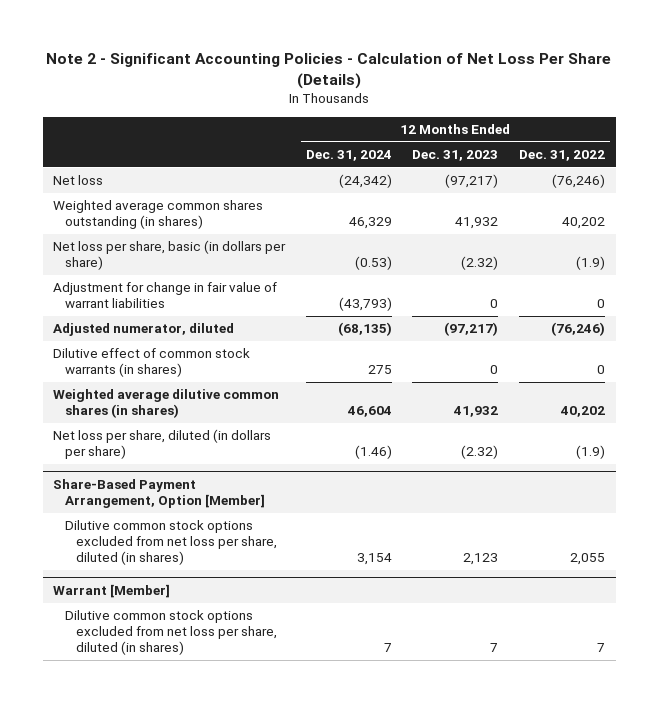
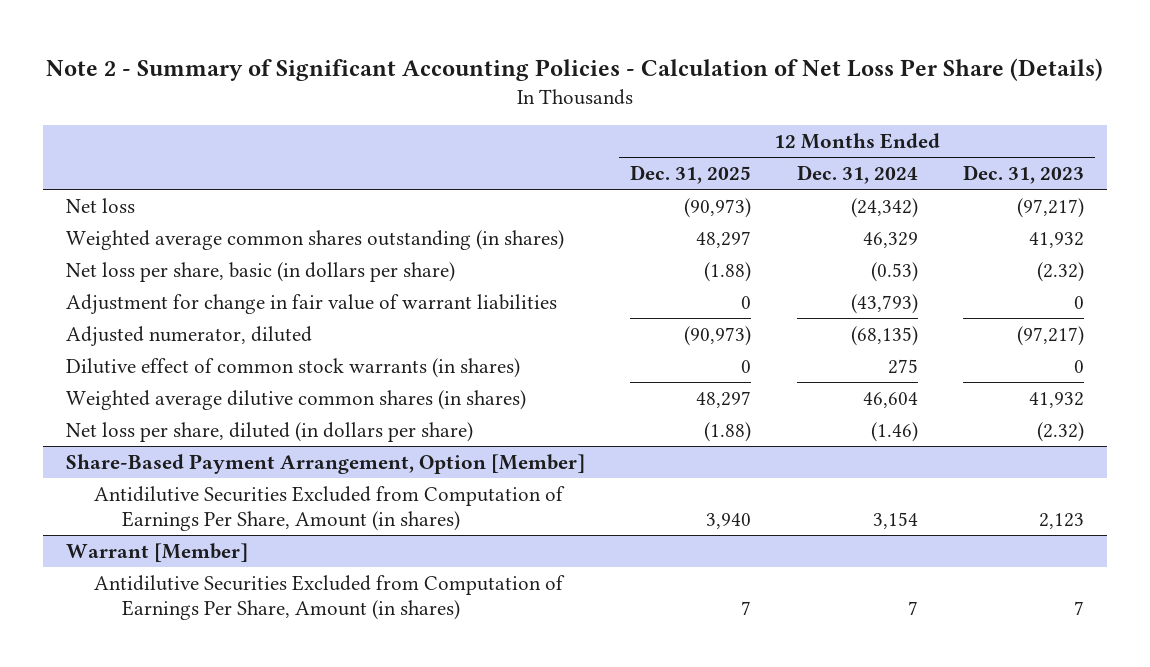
[46,52,612,89] Note 2 - Significant Accounting Policies - Calculation of Net Loss Per Share (Details) -> [45,57,1103,81] Note 2 - Summary of Significant Accounting Policies - Calculation of Net Loss Per Share (Details)
[519,150,606,162] Dec. 31, 2022 -> none
none -> [630,164,752,184] Dec. 31, 2025
[64,520,278,566] Dilutive common stock options excluded from net loss per share, diluted (in shares) -> [94,485,566,532] Antidilutive Securities Excluded from Computation of Earnings Per Share, Amount (in shares)
[64,610,278,656] Dilutive common stock options excluded from net loss per share, diluted (in shares) -> [94,574,566,621] Antidilutive Securities Excluded from Computation of Earnings Per Share, Amount (in shares)

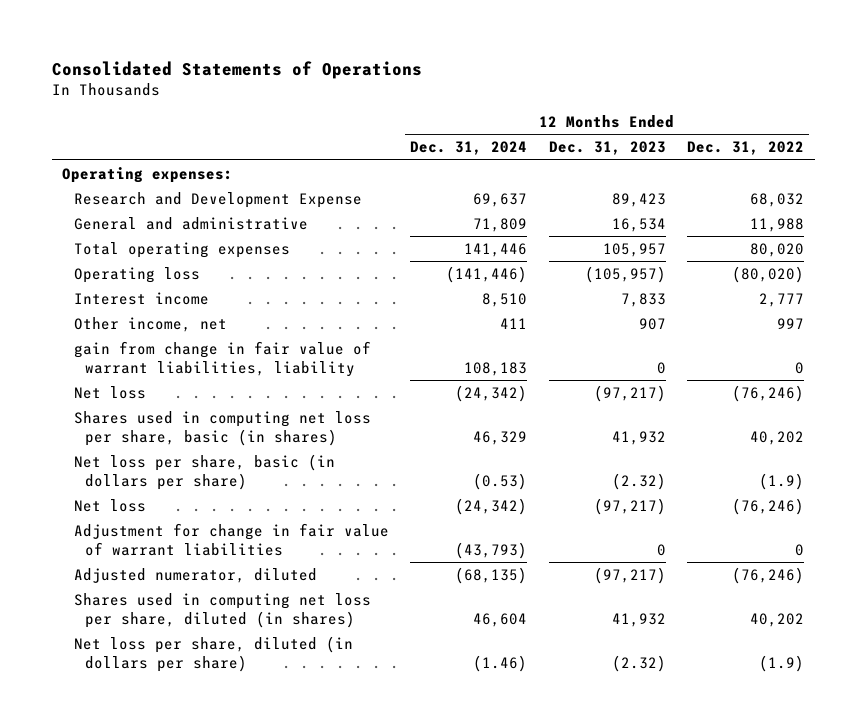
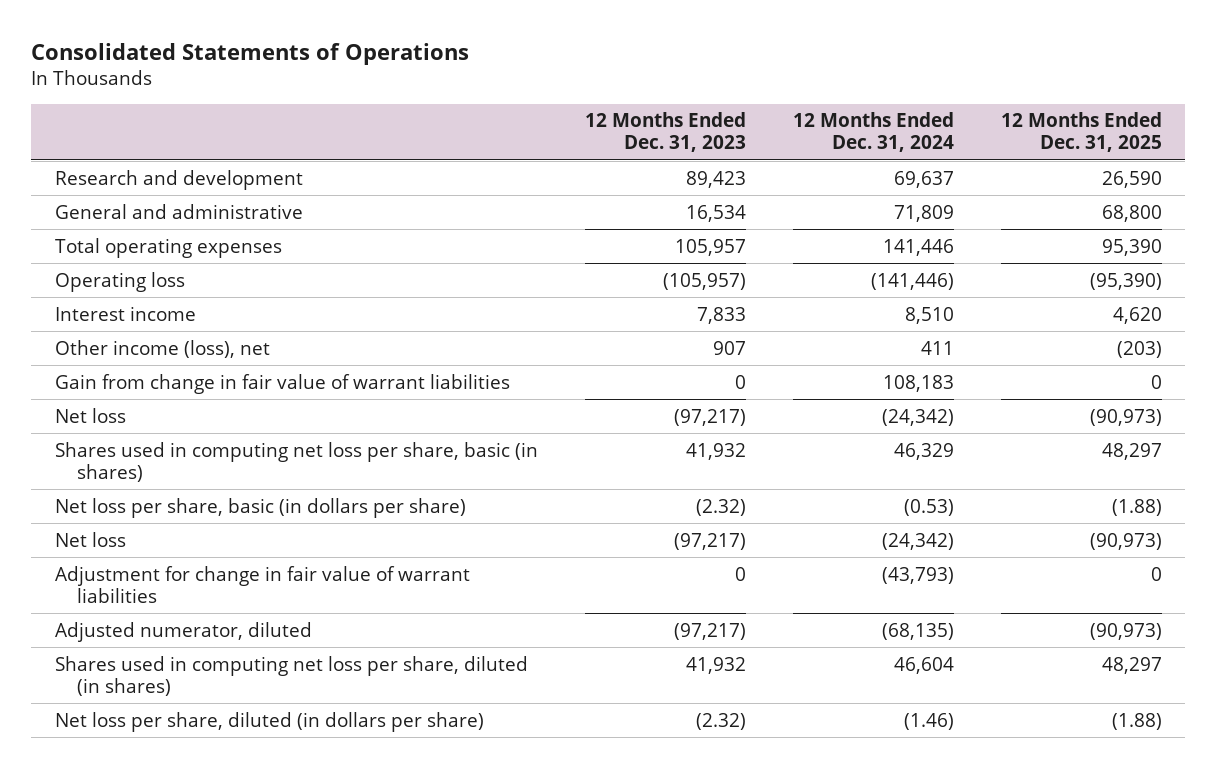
[686,141,804,156] Dec. 31, 2022 -> none
none -> [1000,112,1162,153] 12 Months Ended Dec. 31, 2025
[62,166,234,183] Operating expenses: -> none
[73,191,362,208] Research and Development Expense -> [54,169,303,190] Research and development
[73,316,227,332] Other income, net -> [54,339,270,358] Other income (loss), net
[73,340,371,377] gain from change in fair value of warrant liabilities, liability -> [54,373,510,394] Gain from change in fair value of warrant liabilities

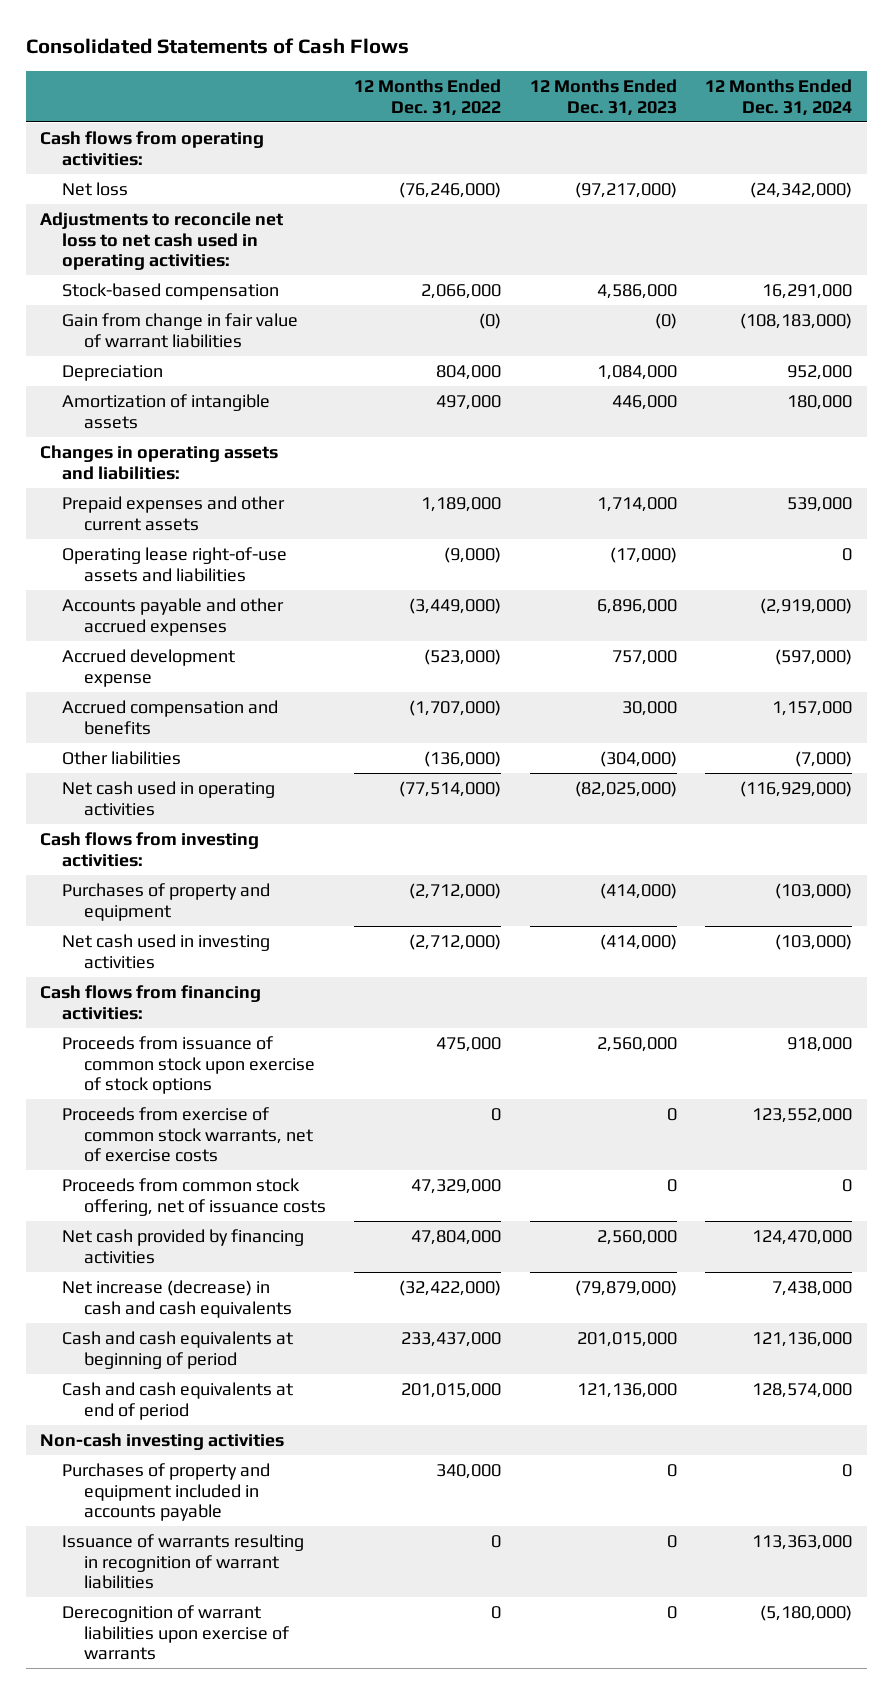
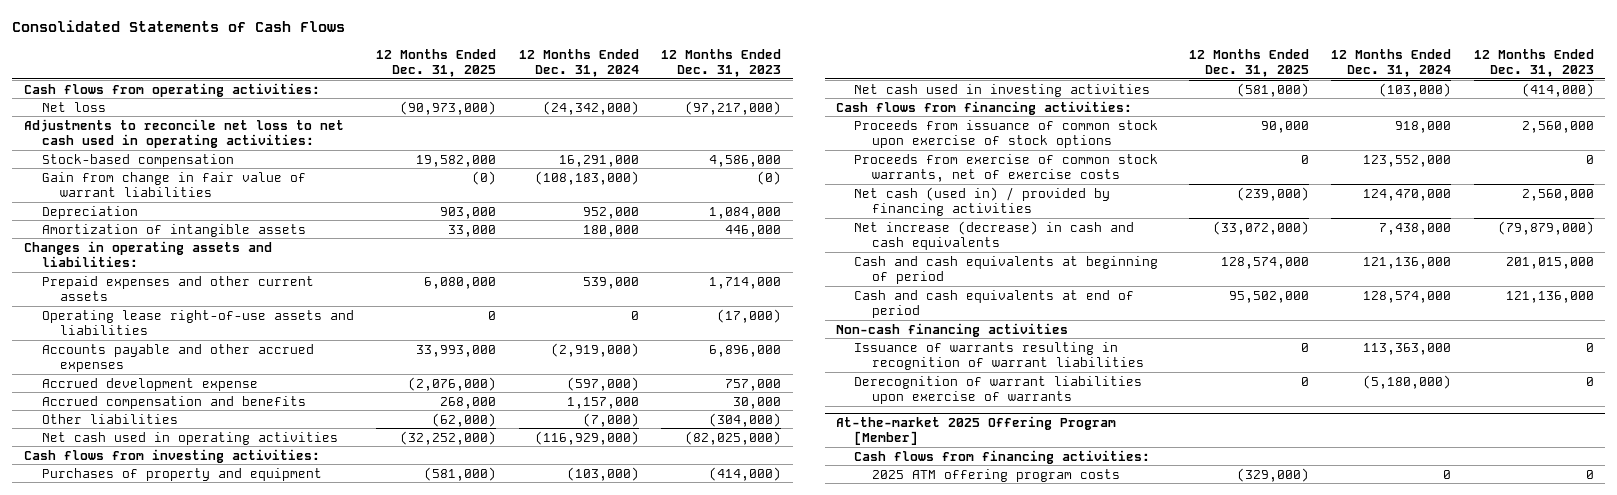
[354,78,502,116] 12 Months Ended Dec. 31, 2022 -> none
none -> [376,48,497,77] 12 Months Ended Dec. 31, 2025
[61,1177,326,1216] Proceeds from common stock offering, net of issuance costs -> none
[61,1228,304,1264] Net cash provided by financing activities -> [854,186,1111,216] Net cash (used in) / provided by financing activities
[61,1462,270,1522] Purchases of property and equipment included in accounts payable -> none
[39,1432,284,1450] Non-cash investing activities -> [835,322,1068,337] Non-cash financing activities
none -> [835,416,1116,446] At-the-market 2025 Offering Program [Member]
none -> [854,449,1151,464] Cash flows from financing activities:
none -> [872,468,1121,482] 2025 ATM offering program costs

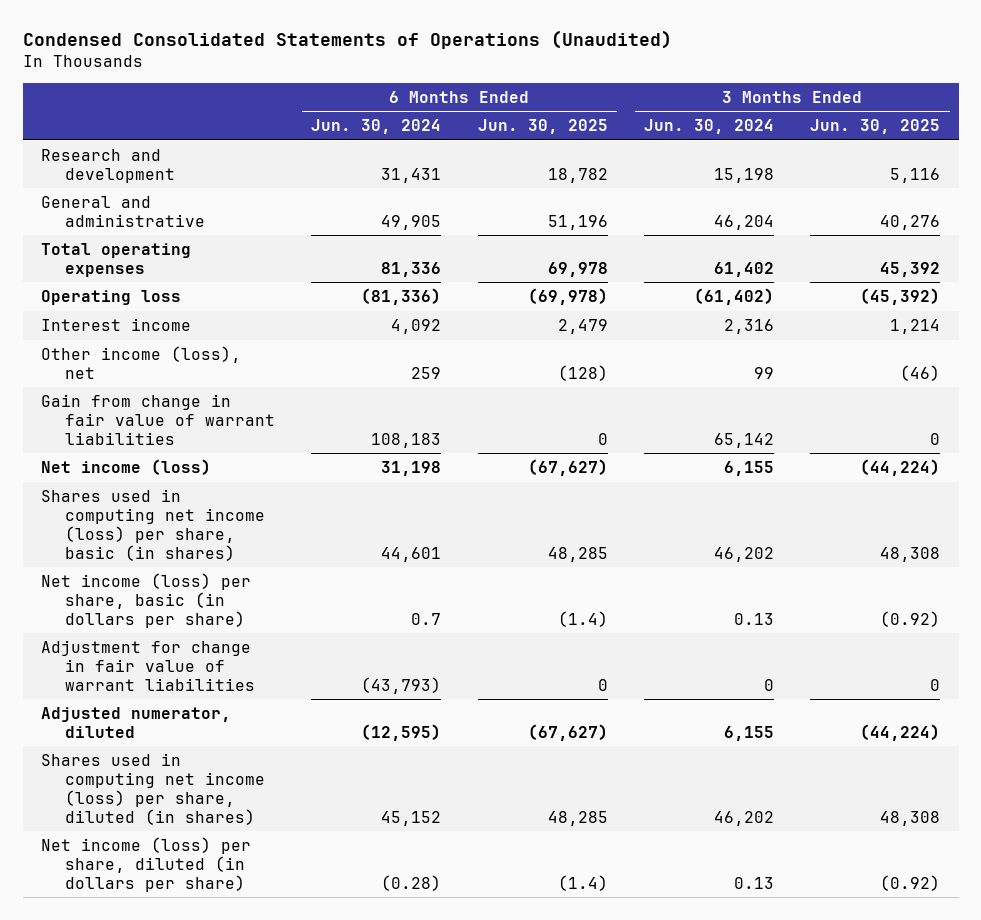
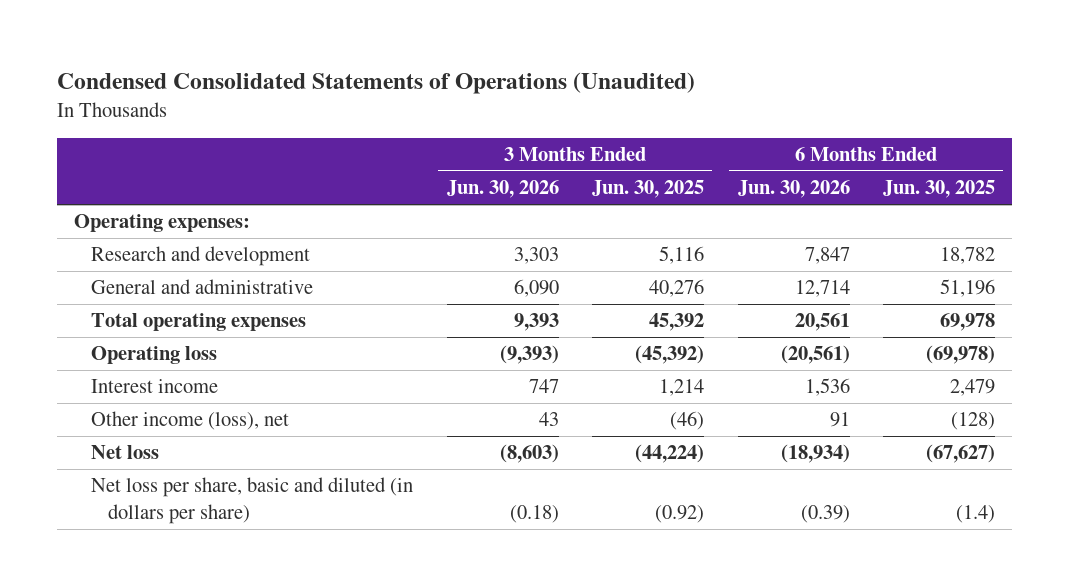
[311,119,442,135] Jun. 30, 2024 -> none
[643,119,774,135] Jun. 30, 2024 -> none
none -> [446,180,559,199] Jun. 30, 2026
none -> [737,180,850,199] Jun. 30, 2026
none -> [74,214,251,233] Operating expenses:
[40,393,275,445] Gain from change in fair value of warrant liabilities -> none
[40,488,265,561] Shares used in computing net income (loss) per share, basic (in shares) -> none
[40,639,255,691] Adjustment for change in fair value of warrant liabilities -> none
[40,706,231,738] Adjusted numerator, diluted -> none
[40,752,265,825] Shares used in computing net income (loss) per share, diluted (in shares) -> none
[40,836,251,892] Net income (loss) per share, diluted (in dollars per share) -> none
[40,458,211,475] Net income (loss) -> [91,445,160,460] Net loss
[40,572,251,628] Net income (loss) per share, basic (in dollars per share) -> [91,477,414,525] Net loss per share, basic and diluted (in dollars per share)

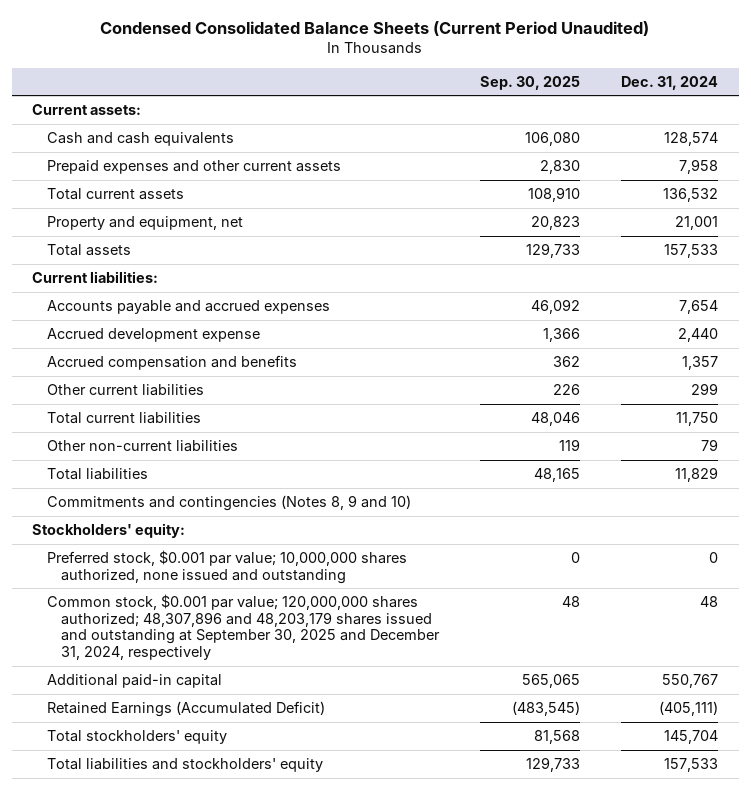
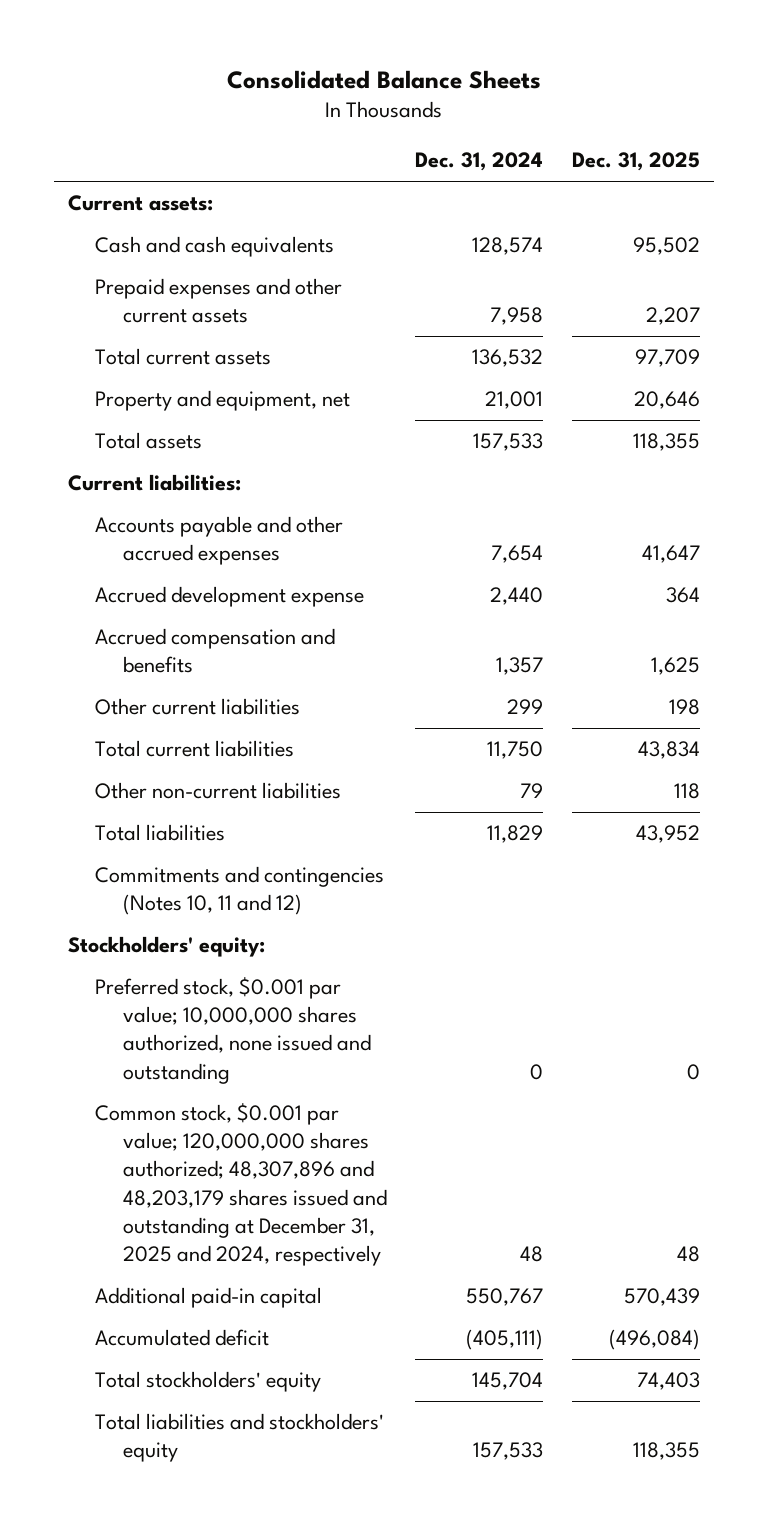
[100,21,650,37] Condensed Consolidated Balance Sheets (Current Period Unaudited) -> [227,69,542,89] Consolidated Balance Sheets
[479,75,580,90] Sep. 30, 2025 -> none
none -> [571,152,700,172] Dec. 31, 2025
[46,300,330,315] Accounts payable and accrued expenses -> [95,516,344,566] Accounts payable and other accrued expenses
[46,495,411,512] Commitments and contingencies (Notes 8, 9 and 10) -> [95,866,385,916] Commitments and contingencies (Notes 10, 11 and 12)
[46,594,440,660] Common stock, $0.001 par value; 120,000,000 shares authorized; 48,307,896 and 48,203,179 shares issued and outstanding at September 30, 2025 and December 31, 2024, respectively -> [95,1103,387,1266] Common stock, $0.001 par value; 120,000,000 shares authorized; 48,307,896 and 48,203,179 shares issued and outstanding at December 31, 2025 and 2024, respectively
[46,701,325,718] Retained Earnings (Accumulated Deficit) -> [95,1329,270,1347] Accumulated deficit

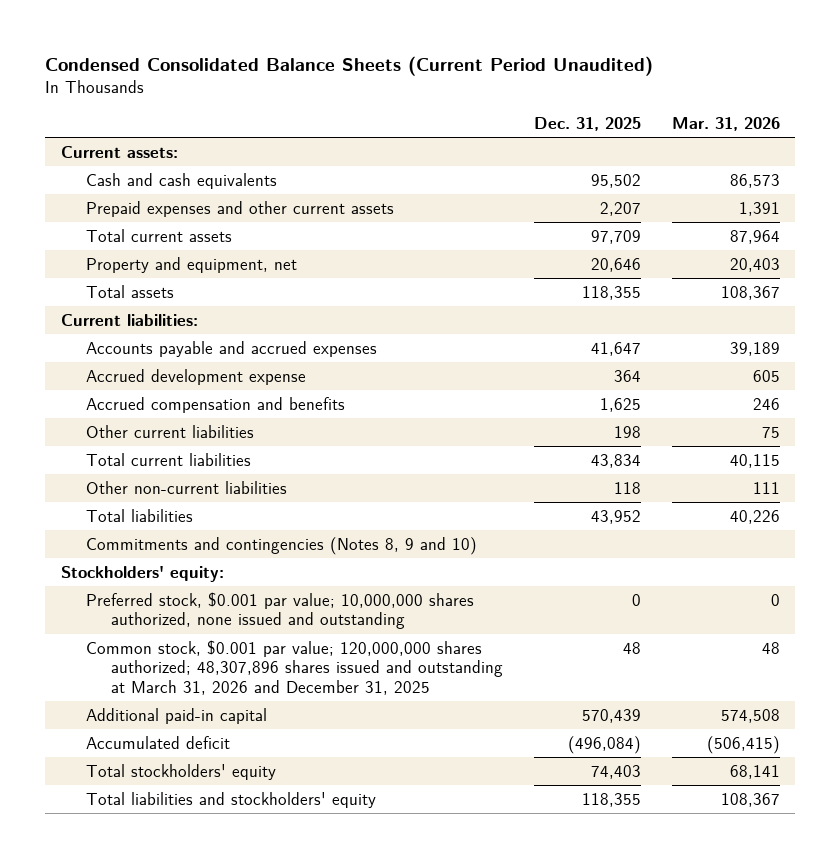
[227,69,542,89] Consolidated Balance Sheets -> [45,55,654,76] Condensed Consolidated Balance Sheets (Current Period Unaudited)
[415,152,544,172] Dec. 31, 2024 -> none
none -> [671,116,780,131] Mar. 31, 2026
[95,516,344,566] Accounts payable and other accrued expenses -> [85,340,377,357] Accounts payable and accrued expenses
[95,866,385,916] Commitments and contingencies (Notes 10, 11 and 12) -> [85,536,477,555] Commitments and contingencies (Notes 8, 9 and 10)
[95,1103,387,1266] Common stock, $0.001 par value; 120,000,000 shares authorized; 48,307,896 and 48,203,179 shares issued and outstanding at December 31, 2025 and 2024, respectively -> [85,639,504,695] Common stock, $0.001 par value; 120,000,000 shares authorized; 48,307,896 shares issued and outstanding at March 31, 2026 and December 31, 2025

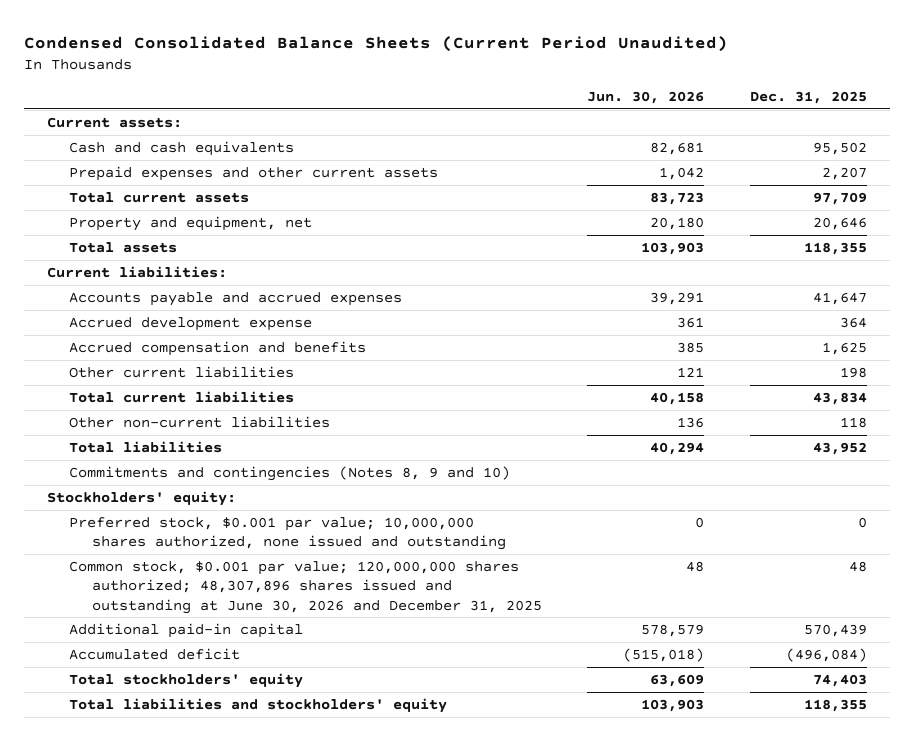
[671,116,780,131] Mar. 31, 2026 -> none
none -> [587,90,705,104] Jun. 30, 2026
[85,639,504,695] Common stock, $0.001 par value; 120,000,000 shares authorized; 48,307,896 shares issued and outstanding at March 31, 2026 and December 31, 2025 -> [69,560,542,614] Common stock, $0.001 par value; 120,000,000 shares authorized; 48,307,896 shares issued and outstanding at June 30, 2026 and December 31, 2025

